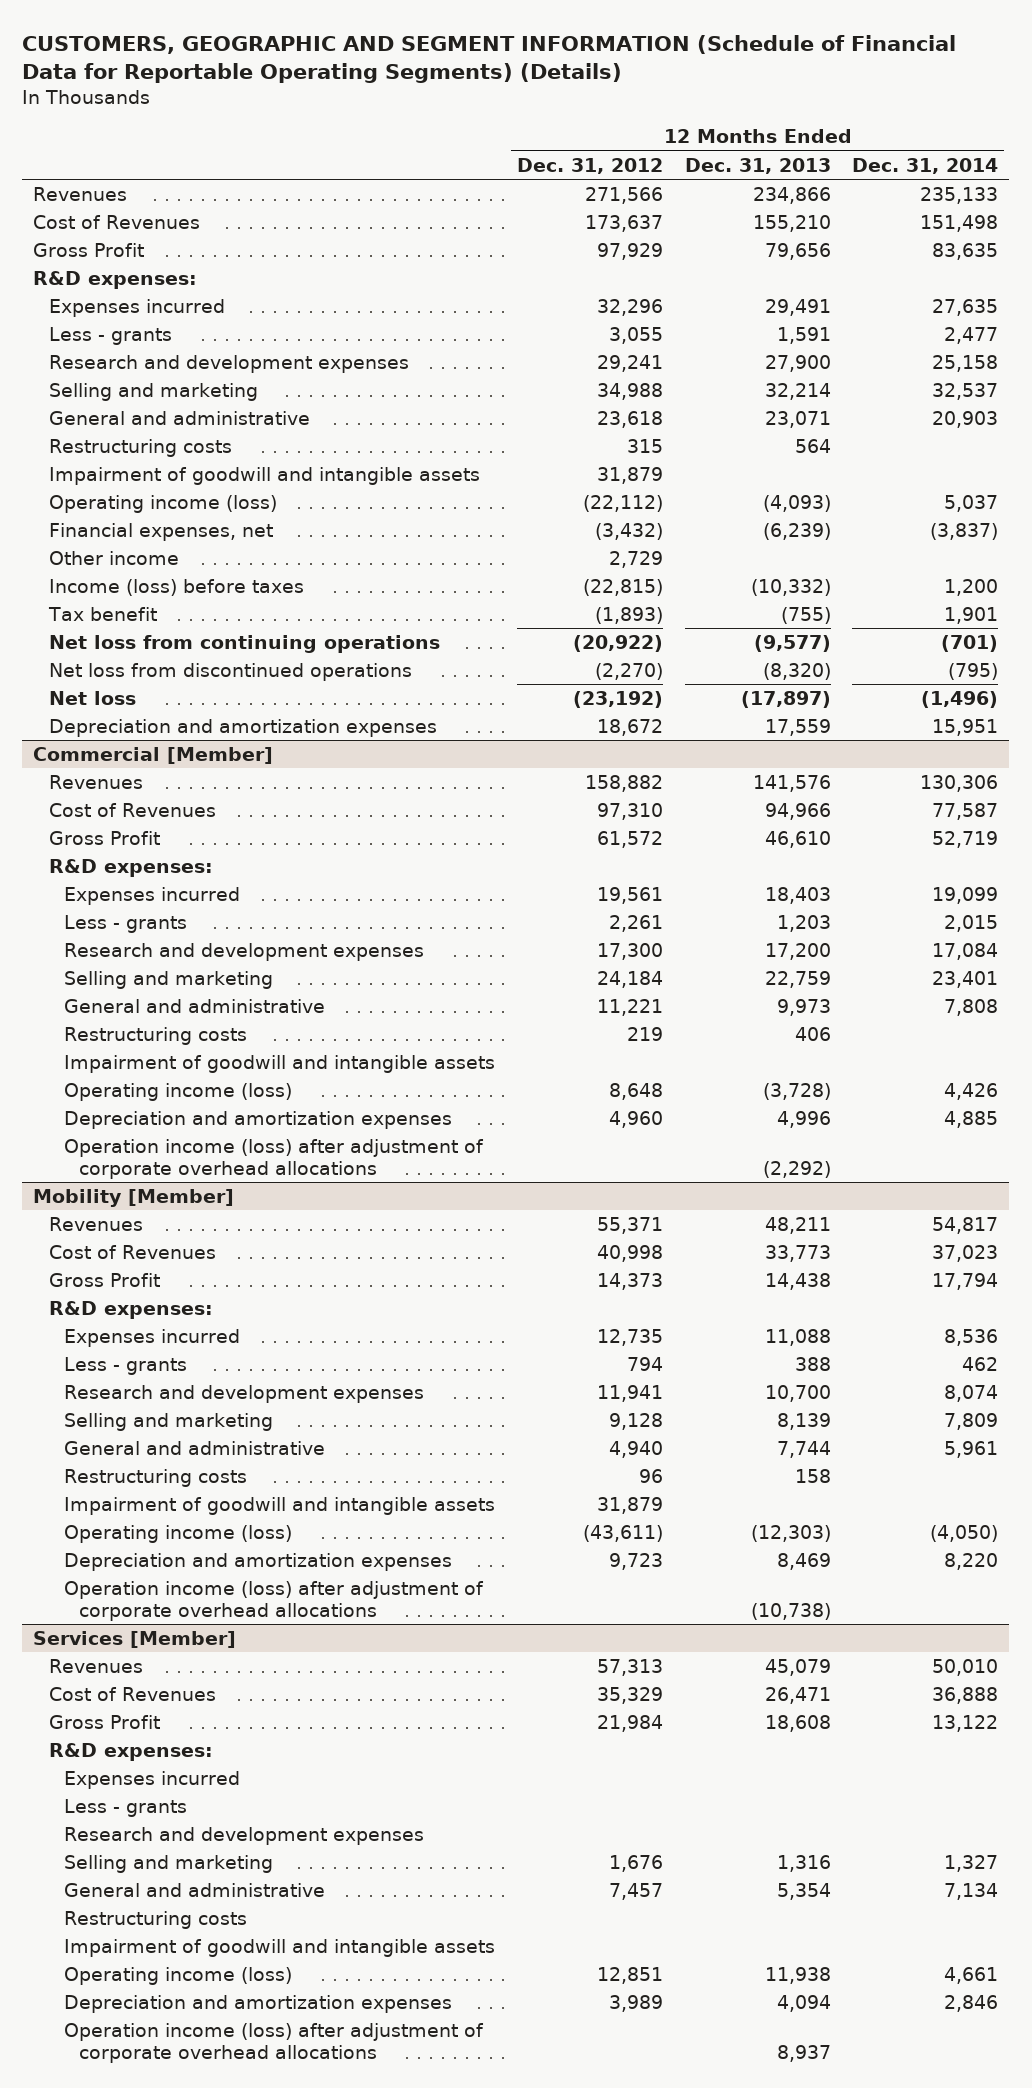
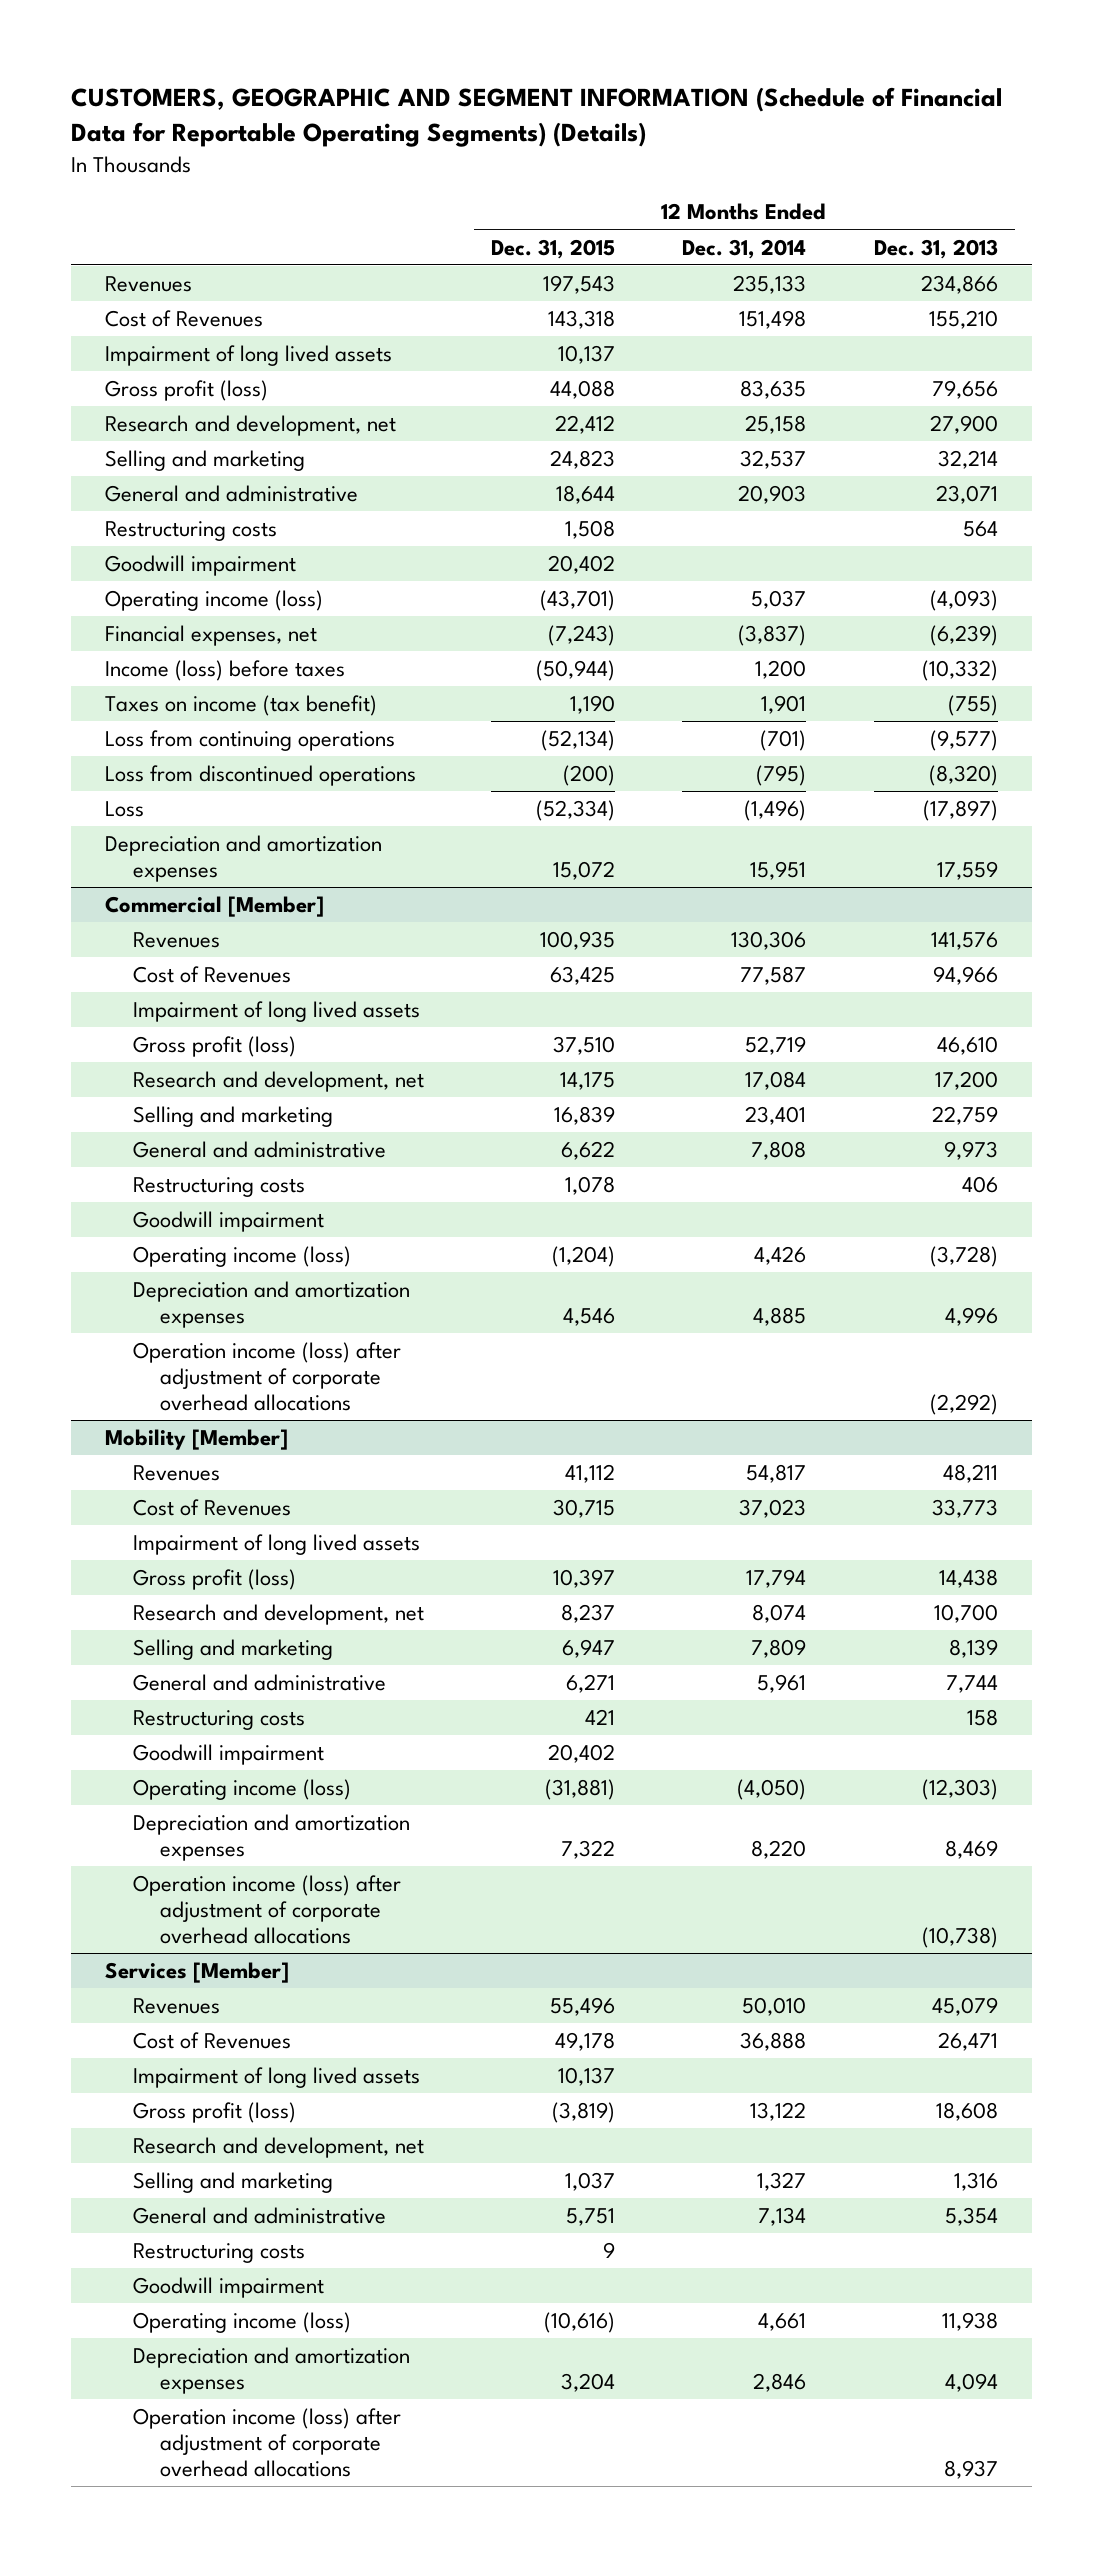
[516,157,663,174] Dec. 31, 2012 -> none
none -> [491,238,616,259] Dec. 31, 2015
[33,270,198,289] R&D expenses: -> none
[48,298,225,317] Expenses incurred -> none
[48,326,172,345] Less - grants -> none
none -> [104,345,392,367] Impairment of long lived assets
[33,242,145,257] Gross Profit -> [104,380,268,402] Gross profit (loss)
[48,354,409,373] Research and development expenses -> [104,415,396,437] Research and development, net
[48,466,480,485] Impairment of goodwill and intangible assets -> none
none -> [104,555,296,577] Goodwill impairment
[48,550,179,565] Other income -> none
[47,606,157,621] Tax benefit -> [104,695,377,717] Taxes on income (tax benefit)
[48,634,440,653] Net loss from continuing operations -> [104,730,395,752] Loss from continuing operations
[48,662,412,681] Net loss from discontinued operations -> [104,765,416,787] Loss from discontinued operations
[48,690,136,705] Net loss -> [104,801,144,818] Loss
[48,858,213,877] R&D expenses: -> none
[63,886,240,905] Expenses incurred -> none
[63,914,187,933] Less - grants -> none
none -> [132,1001,420,1023] Impairment of long lived assets
[48,830,160,845] Gross Profit -> [132,1036,296,1058] Gross profit (loss)
[63,942,424,961] Research and development expenses -> [132,1071,424,1093] Research and development, net
[63,1054,495,1073] Impairment of goodwill and intangible assets -> none
none -> [132,1211,324,1233] Goodwill impairment
[48,1300,213,1319] R&D expenses: -> none
[63,1328,240,1347] Expenses incurred -> none
[63,1356,187,1375] Less - grants -> none
none -> [132,1534,420,1556] Impairment of long lived assets
[48,1272,160,1287] Gross Profit -> [132,1569,296,1591] Gross profit (loss)
[63,1384,424,1403] Research and development expenses -> [132,1604,424,1626] Research and development, net
[63,1496,495,1515] Impairment of goodwill and intangible assets -> none
none -> [132,1744,324,1766] Goodwill impairment
[48,1742,213,1761] R&D expenses: -> none
[63,1770,240,1789] Expenses incurred -> none
[63,1798,187,1817] Less - grants -> none
none -> [132,2067,420,2089] Impairment of long lived assets
[48,1714,160,1729] Gross Profit -> [132,2102,296,2124] Gross profit (loss)
[63,1826,424,1845] Research and development expenses -> [132,2137,424,2159] Research and development, net
[63,1938,495,1957] Impairment of goodwill and intangible assets -> none
none -> [132,2277,324,2299] Goodwill impairment

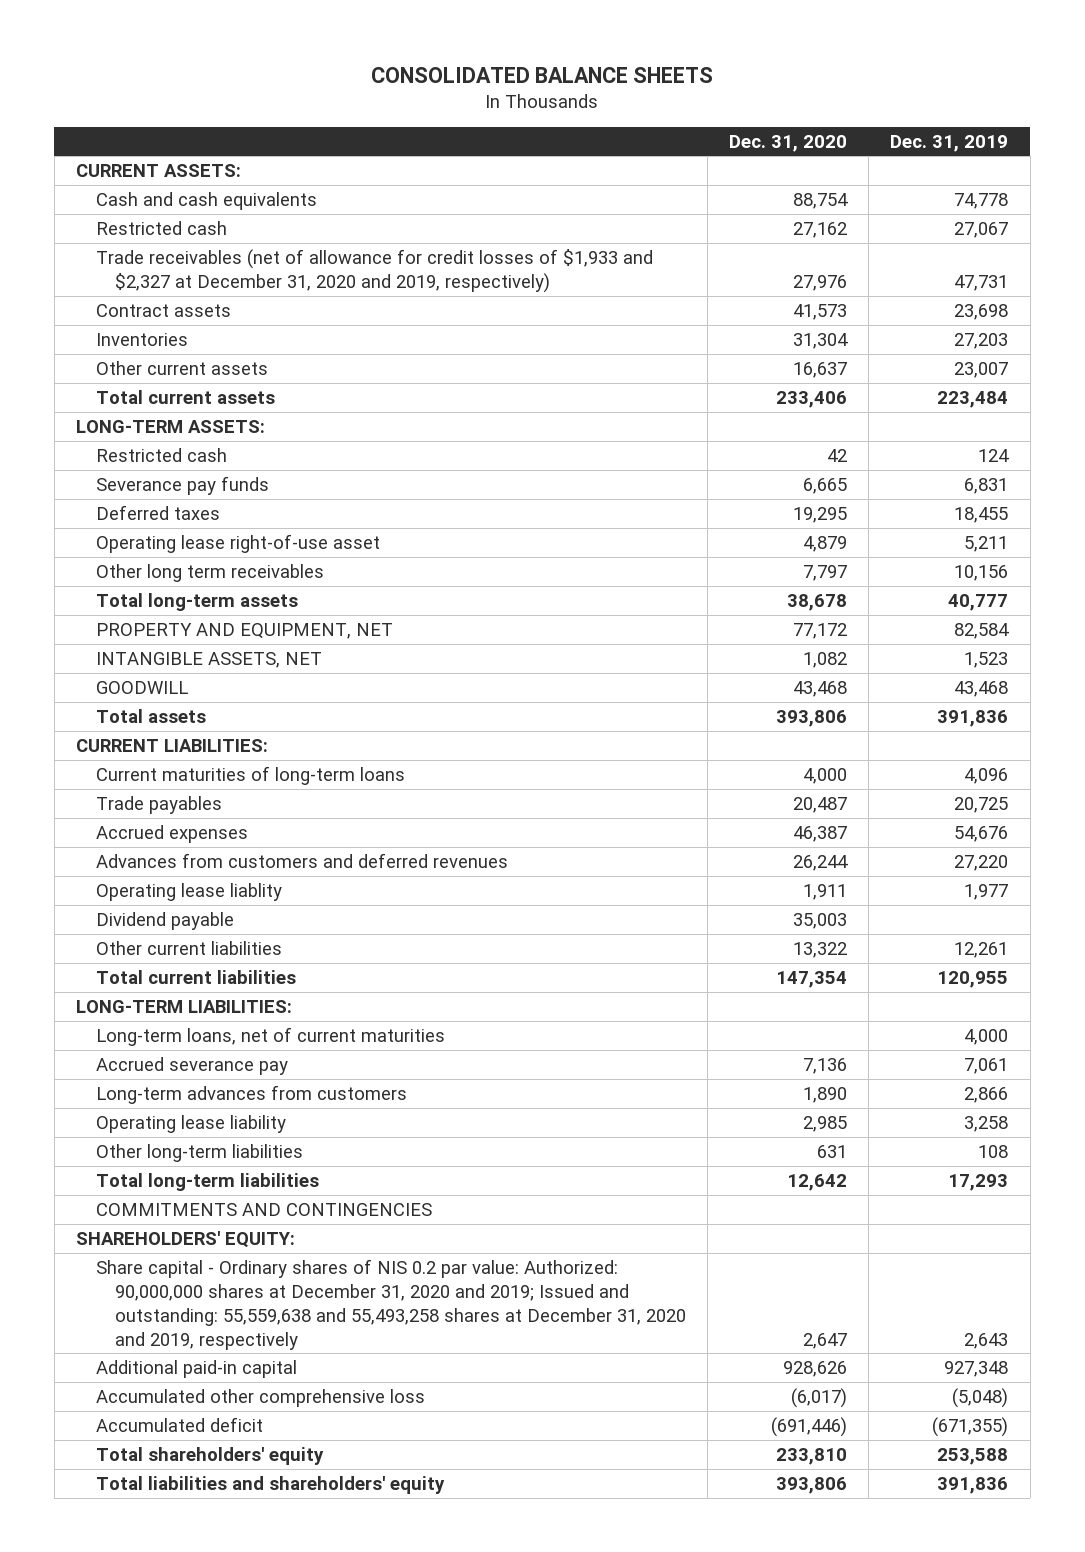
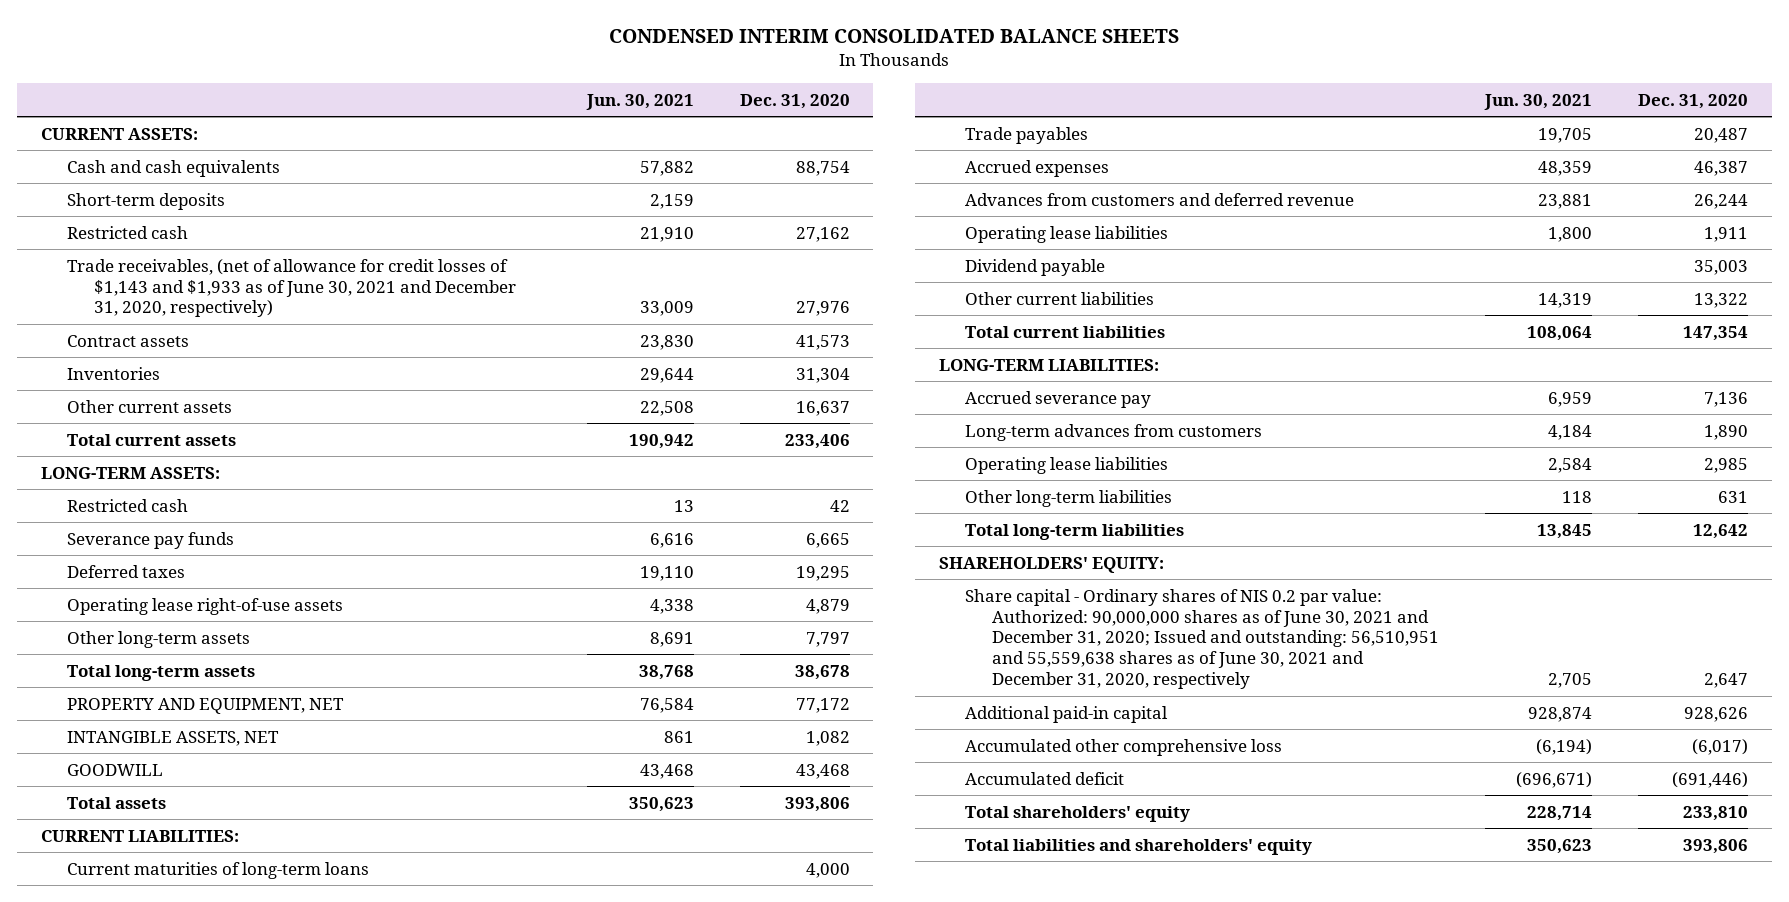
[371,67,714,84] CONSOLIDATED BALANCE SHEETS -> [609,29,1180,44] CONDENSED INTERIM CONSOLIDATED BALANCE SHEETS
[890,134,1009,152] Dec. 31, 2019 -> none
none -> [585,93,694,110] Jun. 30, 2021
none -> [67,192,226,210] Short-term deposits
[95,248,653,293] Trade receivables (net of allowance for credit losses of $1,933 and $2,327 at December 31, 2020 and 2019, respectively) -> [67,258,516,318] Trade receivables, (net of allowance for credit losses of $1,143 and $1,933 as of June 30, 2021 and December 31, 2020, respectively)
[95,533,380,553] Operating lease right-of-use asset -> [67,597,344,615] Operating lease right-of-use assets
[95,563,324,582] Other long term receivables -> [67,630,251,648] Other long-term assets
[95,852,508,868] Advances from customers and deferred revenues -> [965,192,1355,206] Advances from customers and deferred revenue
[95,882,282,901] Operating lease liablity -> [965,225,1169,243] Operating lease liabilities
[95,1026,445,1046] Long-term loans, net of current maturities -> none
[95,1114,286,1133] Operating lease liability -> [965,456,1169,474] Operating lease liabilities
[95,1202,432,1216] COMMITMENTS AND CONTINGENCIES -> none
[95,1258,687,1350] Share capital - Ordinary shares of NIS 0.2 par value: Authorized: 90,000,000 shares at December 31, 2020 and 2019; Issued and outstanding: 55,559,638 and 55,493,258 shares at December 31, 2020 and 2019, respectively -> [965,588,1439,690] Share capital - Ordinary shares of NIS 0.2 par value: Authorized: 90,000,000 shares as of June 30, 2021 and December 31, 2020; Issued and outstanding: 56,510,951 and 55,559,638 shares as of June 30, 2021 and December 31, 2020, respectively

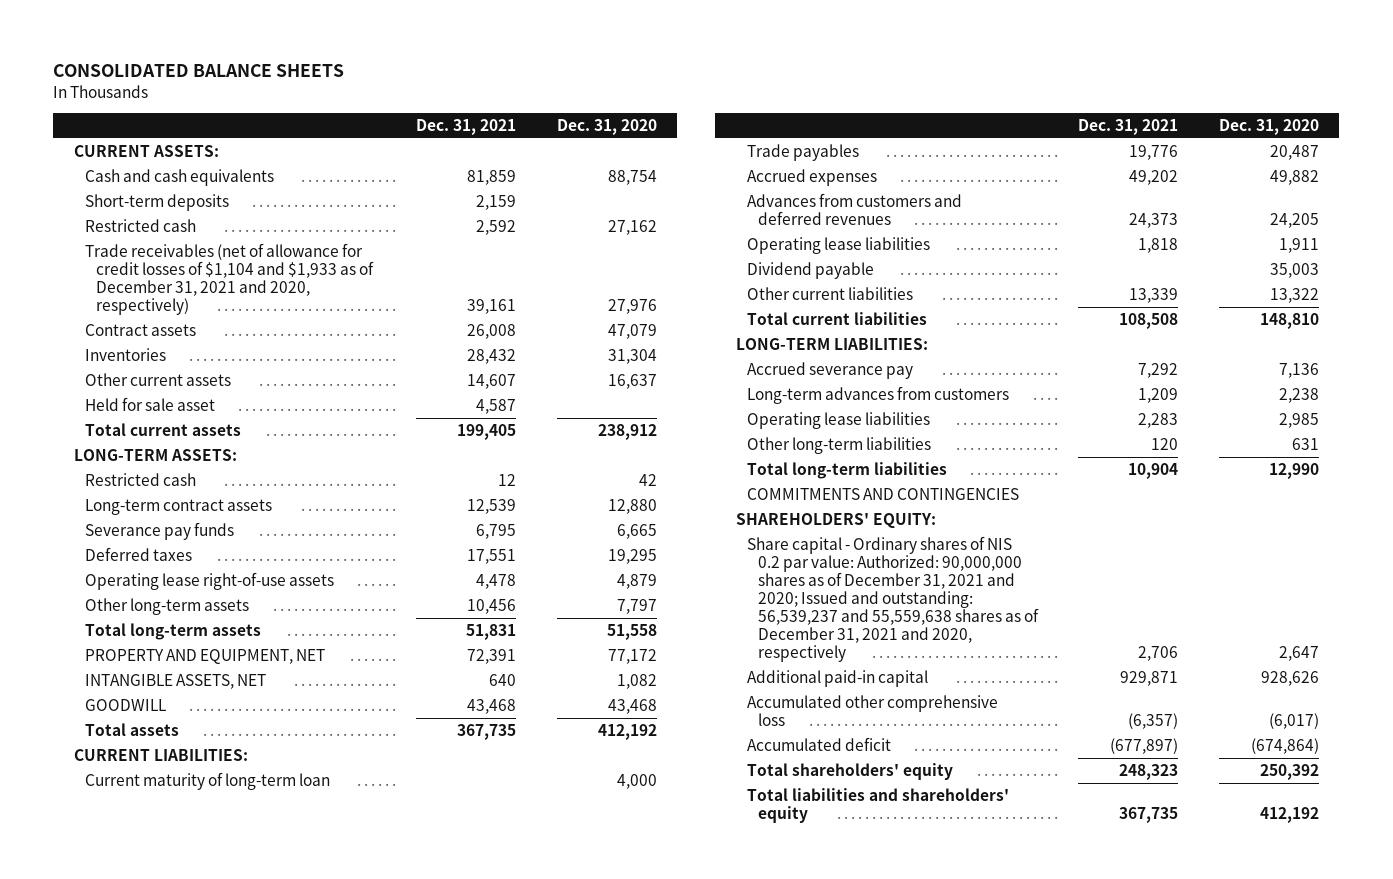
[609,29,1180,44] CONDENSED INTERIM CONSOLIDATED BALANCE SHEETS -> [53,64,345,78] CONSOLIDATED BALANCE SHEETS
[585,93,694,110] Jun. 30, 2021 -> none
none -> [416,118,517,135] Dec. 31, 2021
[67,258,516,318] Trade receivables, (net of allowance for credit losses of $1,143 and $1,933 as of June 30, 2021 and December 31, 2020, respectively) -> [84,242,374,316] Trade receivables (net of allowance for credit losses of $1,104 and $1,933 as of December 31, 2021 and 2020, respectively)
[796,334,851,350] 41,573 -> [607,323,657,339] 47,079
none -> [84,396,215,411] Held for sale asset
[785,433,851,449] 233,406 -> [597,423,657,440] 238,912
none -> [84,498,272,515] Long-term contract assets
[795,664,851,680] 38,678 -> [606,623,657,640] 51,558
[785,796,851,812] 393,806 -> [597,723,657,740] 412,192
[67,861,370,879] Current maturities of long-term loans -> [84,771,330,790] Current maturity of long-term loan
[1694,160,1749,176] 46,387 -> [1270,169,1320,185] 49,882
[965,192,1355,206] Advances from customers and deferred revenue -> [746,192,962,226] Advances from customers and deferred revenues
[1694,193,1749,209] 26,244 -> [1270,213,1320,229] 24,205
[1683,325,1749,341] 147,354 -> [1260,312,1320,329] 148,810
[1704,424,1749,440] 1,890 -> [1279,387,1320,403] 2,238
[1693,523,1749,539] 12,642 -> [1269,462,1320,479] 12,990
none -> [746,487,1019,500] COMMITMENTS AND CONTINGENCIES
[965,588,1439,690] Share capital - Ordinary shares of NIS 0.2 par value: Authorized: 90,000,000 shares as of June 30, 2021 and December 31, 2020; Issued and outstanding: 56,510,951 and 55,559,638 shares as of June 30, 2021 and December 31, 2020, respectively -> [746,535,1039,663] Share capital - Ordinary shares of NIS 0.2 par value: Authorized: 90,000,000 shares as of December 31, 2021 and 2020; Issued and outstanding: 56,539,237 and 55,559,638 shares as of December 31, 2021 and 2020, respectively
[1672,771,1749,788] (691,446) -> [1251,737,1320,754] (674,864)
[1683,805,1749,821] 233,810 -> [1260,763,1320,780] 250,392
[1683,838,1749,854] 393,806 -> [1260,807,1320,824] 412,192

